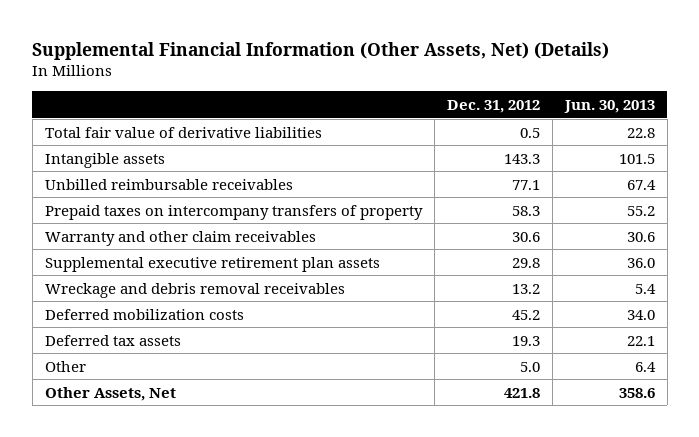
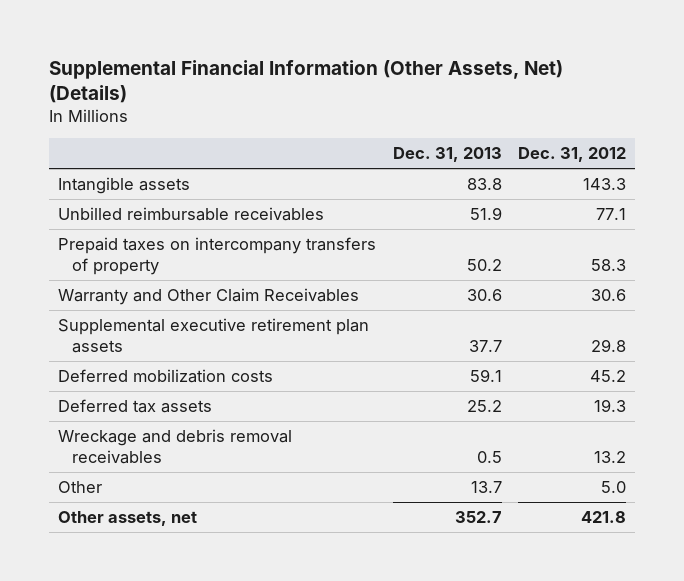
[563,99,655,113] Jun. 30, 2013 -> none
none -> [392,147,502,163] Dec. 31, 2013
[44,126,322,138] Total fair value of derivative liabilities -> none
[44,230,316,246] Warranty and other claim receivables -> [57,288,359,306] Warranty and Other Claim Receivables
[44,282,345,298] Wreckage and debris removal receivables -> [57,429,292,465] Wreckage and debris removal receivables
[44,386,176,401] Other Assets, Net -> [57,511,197,527] Other assets, net

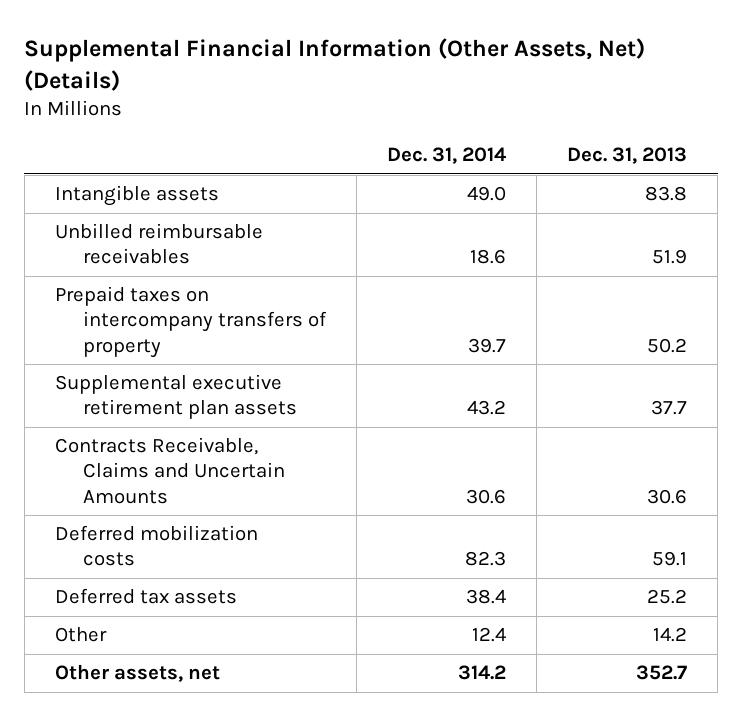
[518,147,627,163] Dec. 31, 2012 -> none
none -> [386,147,506,165] Dec. 31, 2014
[57,288,359,306] Warranty and Other Claim Receivables -> none
none -> [54,437,285,504] Contracts Receivable, Claims and Uncertain Amounts
[57,429,292,465] Wreckage and debris removal receivables -> none
[470,481,502,494] 13.7 -> [653,627,688,643] 14.2

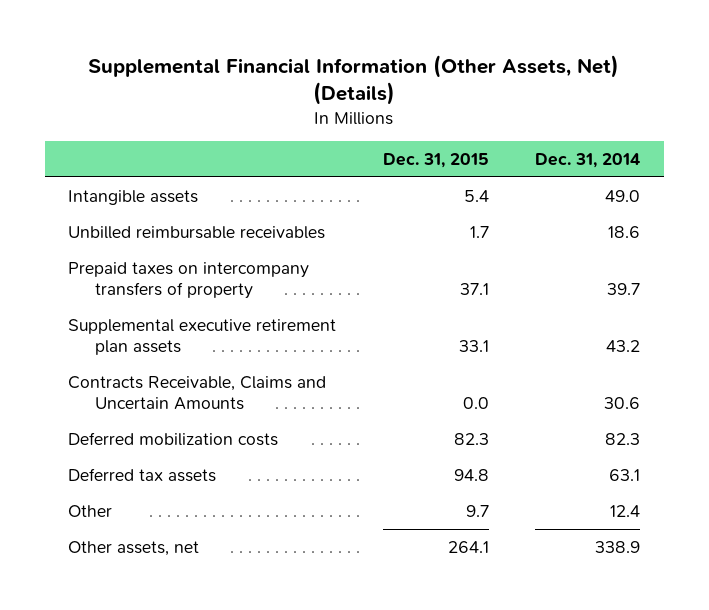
[567,147,688,165] Dec. 31, 2013 -> none
none -> [382,153,489,169] Dec. 31, 2015
[465,589,506,605] 38.4 -> [609,468,641,481] 63.1
[457,665,506,681] 314.2 -> [595,540,641,553] 338.9

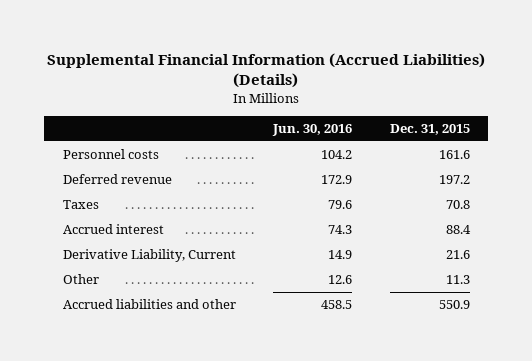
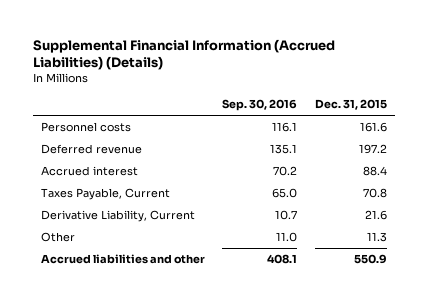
[272,123,353,136] Jun. 30, 2016 -> none
none -> [222,99,298,112] Sep. 30, 2016
[62,200,99,210] Taxes -> none
none -> [41,188,171,201] Taxes Payable, Current

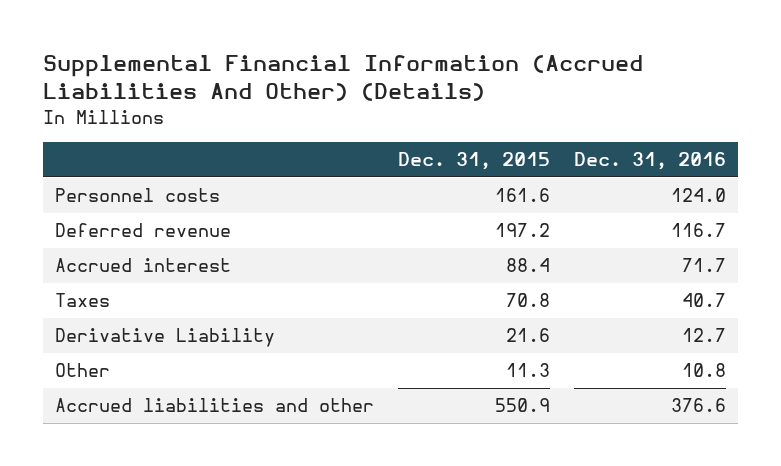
[32,38,335,71] Supplemental Financial Information (Accrued Liabilities) (Details) -> [42,54,643,102] Supplemental Financial Information (Accrued Liabilities And Other) (Details)
[222,99,298,112] Sep. 30, 2016 -> none
none -> [574,152,727,171] Dec. 31, 2016
[41,188,171,201] Taxes Payable, Current -> [54,293,110,308] Taxes
[41,210,196,223] Derivative Liability, Current -> [54,328,275,348] Derivative Liability

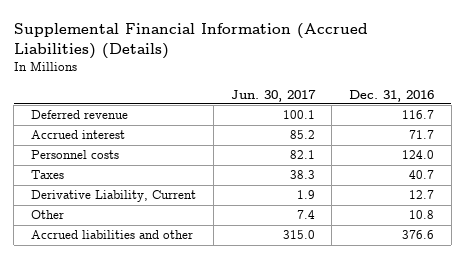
[42,54,643,102] Supplemental Financial Information (Accrued Liabilities And Other) (Details) -> [13,22,368,59] Supplemental Financial Information (Accrued Liabilities) (Details)
[398,152,551,171] Dec. 31, 2015 -> none
none -> [230,89,316,102] Jun. 30, 2017
[54,188,220,203] Personnel costs -> [31,150,120,160] Personnel costs
[54,328,275,348] Derivative Liability -> [31,190,197,203] Derivative Liability, Current

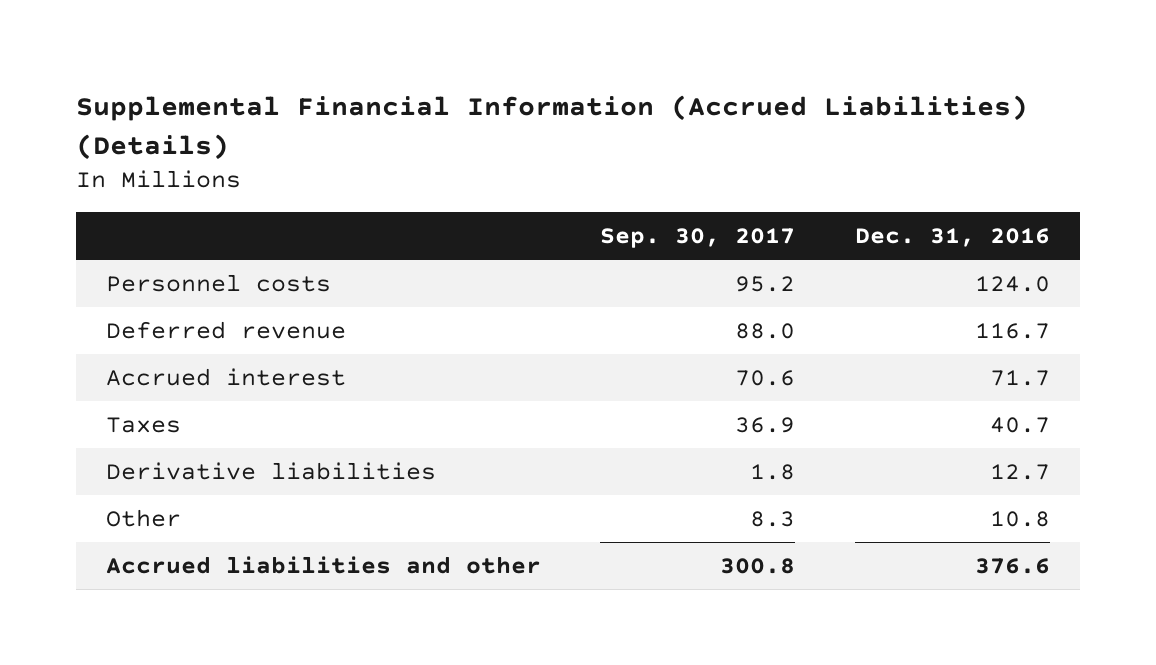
[230,89,316,102] Jun. 30, 2017 -> none
none -> [600,228,796,249] Sep. 30, 2017
[31,150,120,160] Personnel costs -> [105,273,331,292] Personnel costs
[31,190,197,203] Derivative Liability, Current -> [105,461,436,480] Derivative liabilities

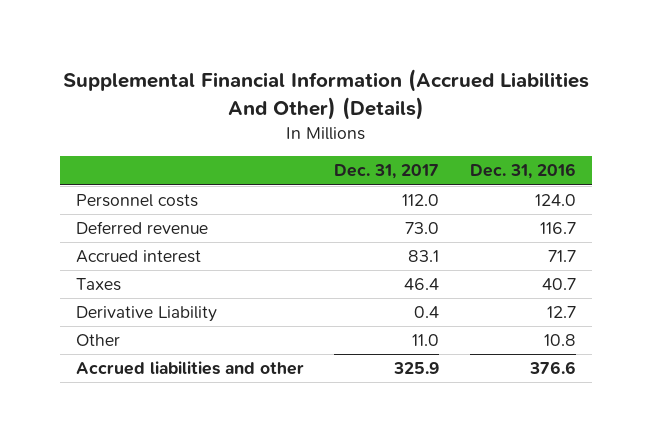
[76,94,1029,160] Supplemental Financial Information (Accrued Liabilities) (Details) -> [62,69,589,120] Supplemental Financial Information (Accrued Liabilities And Other) (Details)
[600,228,796,249] Sep. 30, 2017 -> none
none -> [334,164,440,180] Dec. 31, 2017
[105,461,436,480] Derivative liabilities -> [75,306,217,323] Derivative Liability

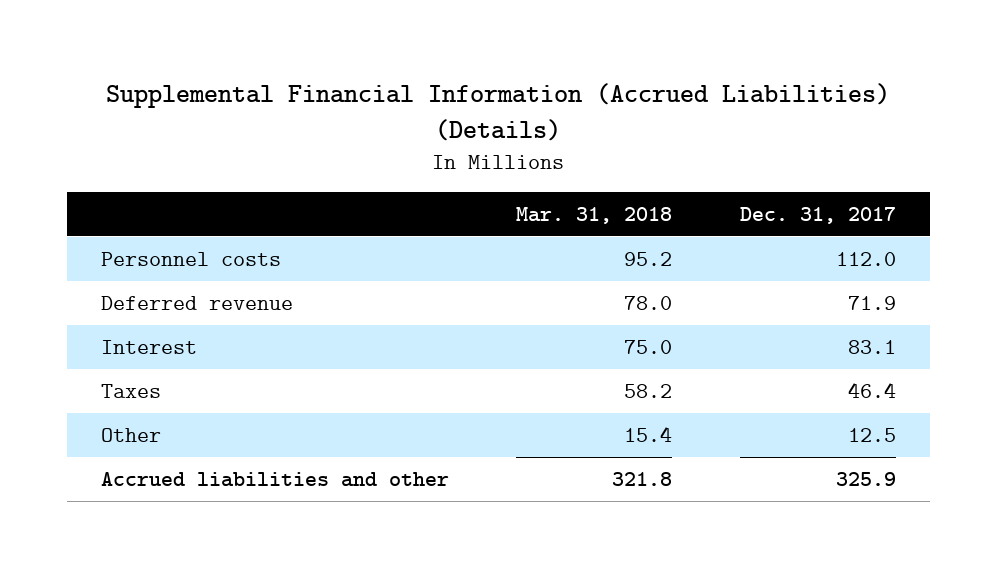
[62,69,589,120] Supplemental Financial Information (Accrued Liabilities And Other) (Details) -> [106,83,891,141] Supplemental Financial Information (Accrued Liabilities) (Details)
[470,163,577,180] Dec. 31, 2016 -> none
none -> [516,206,673,224] Mar. 31, 2018
[405,222,440,235] 73.0 -> [848,295,897,310] 71.9
[75,250,201,264] Accrued interest -> [100,339,197,354] Interest
[75,306,217,323] Derivative Liability -> none
[412,334,440,347] 11.0 -> [848,427,897,442] 12.5

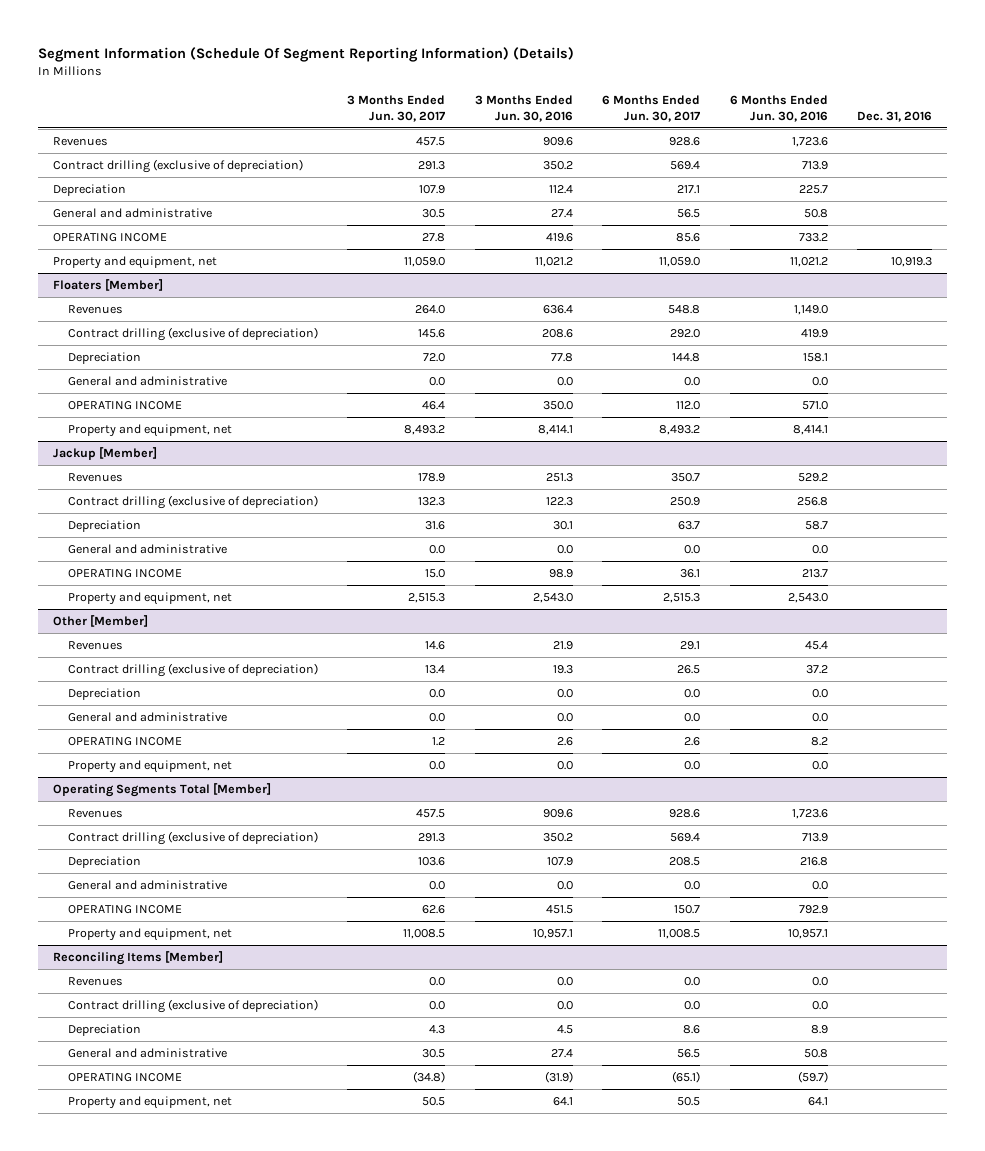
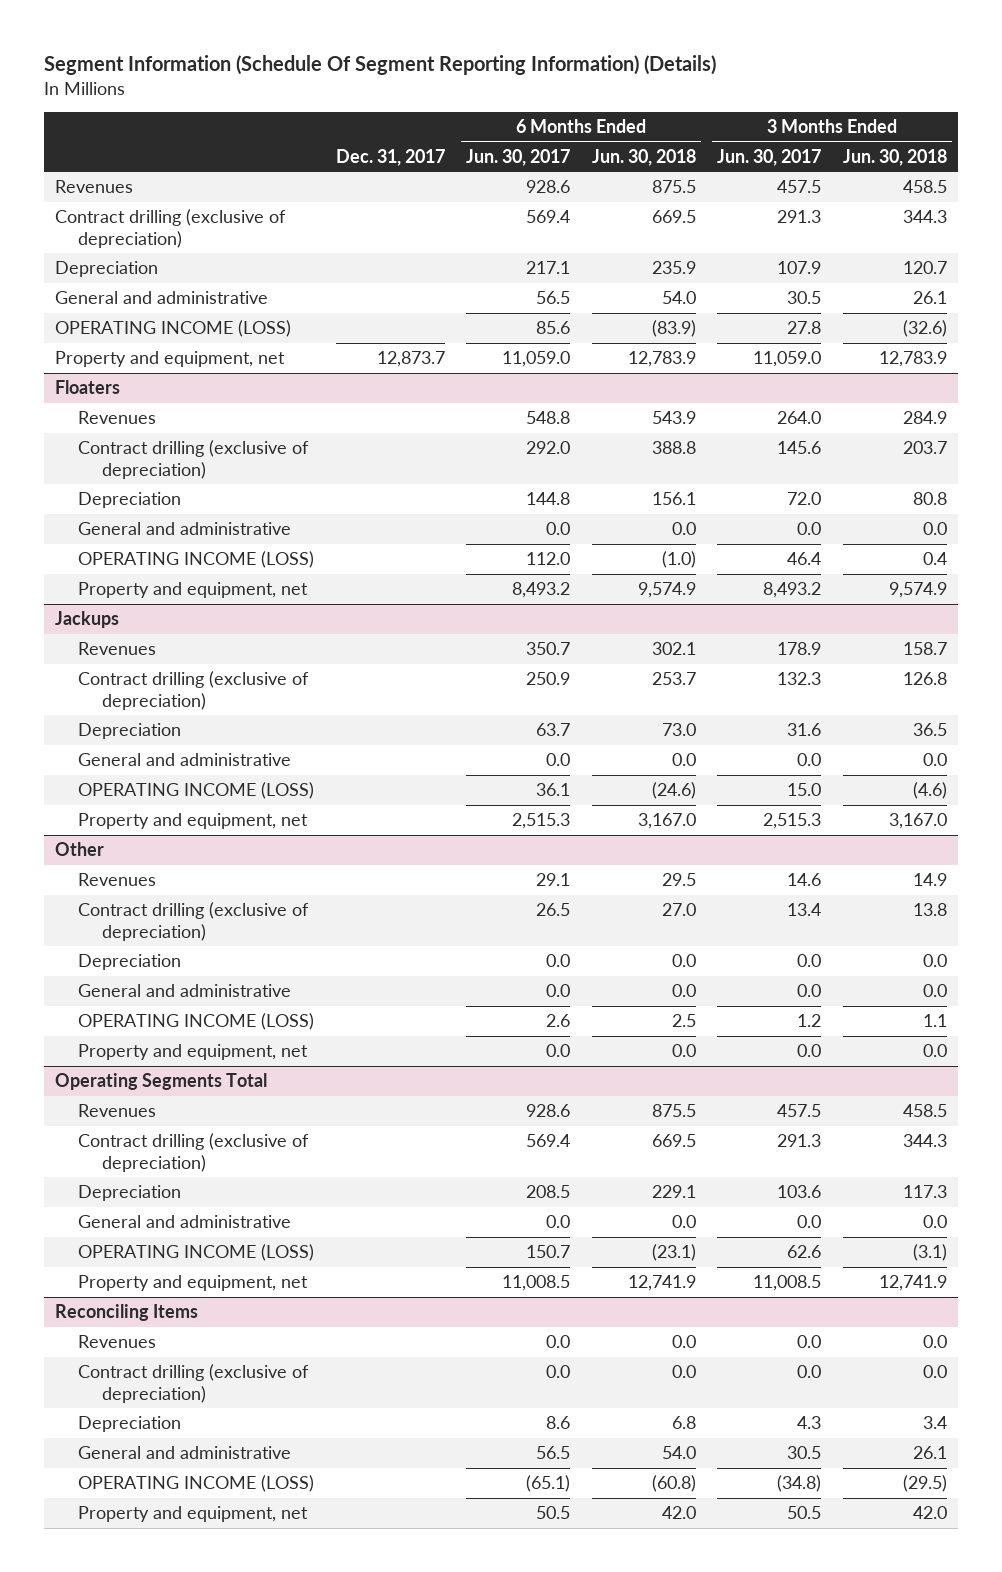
[474,95,573,122] 3 Months Ended Jun. 30, 2016 -> none
[729,95,828,122] 6 Months Ended Jun. 30, 2016 -> none
[856,110,932,122] Dec. 31, 2016 -> none
none -> [335,148,445,166] Dec. 31, 2017
none -> [591,148,696,166] Jun. 30, 2018
none -> [842,148,947,166] Jun. 30, 2018
[53,233,168,243] OPERATING INCOME -> [55,320,292,338] OPERATING INCOME (LOSS)
[53,279,164,292] Floaters [Member] -> [55,380,121,395] Floaters
[68,401,183,411] OPERATING INCOME -> [78,551,315,569] OPERATING INCOME (LOSS)
[53,447,158,461] Jackup [Member] -> [55,611,120,629] Jackups
[68,569,183,579] OPERATING INCOME -> [78,782,315,800] OPERATING INCOME (LOSS)
[53,615,149,628] Other [Member] -> [55,842,105,857] Other
[68,737,183,747] OPERATING INCOME -> [78,1013,315,1031] OPERATING INCOME (LOSS)
[53,783,272,798] Operating Segments Total [Member] -> [55,1073,268,1091] Operating Segments Total
[68,905,183,915] OPERATING INCOME -> [78,1244,315,1262] OPERATING INCOME (LOSS)
[53,951,224,966] Reconciling Items [Member] -> [55,1304,199,1322] Reconciling Items
[68,1073,183,1083] OPERATING INCOME -> [78,1475,315,1493] OPERATING INCOME (LOSS)

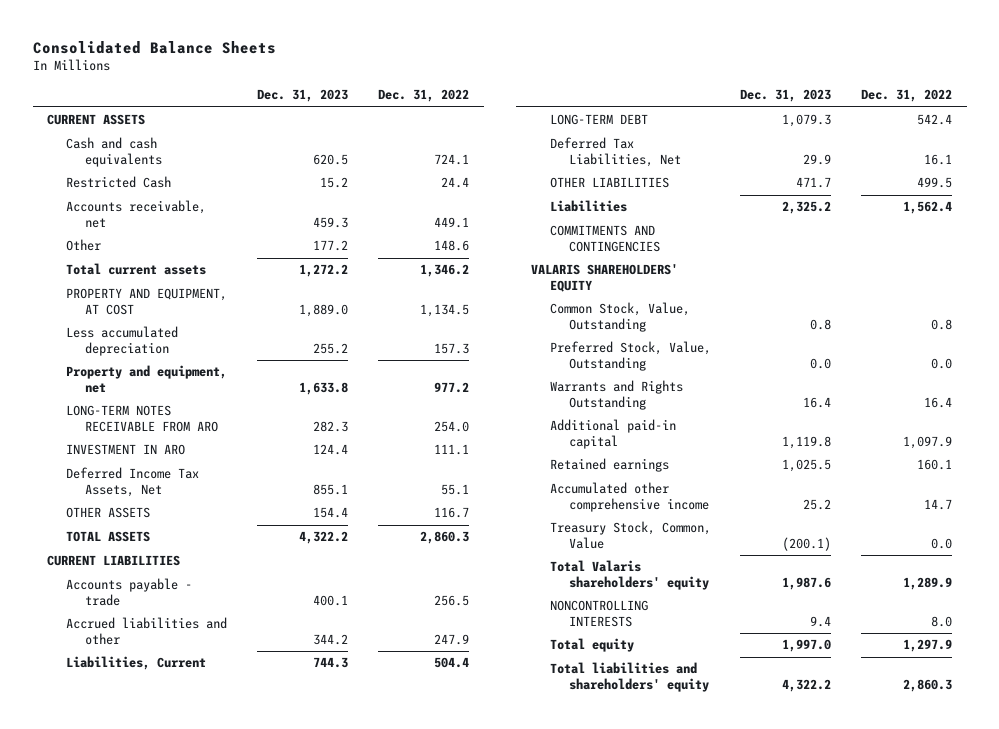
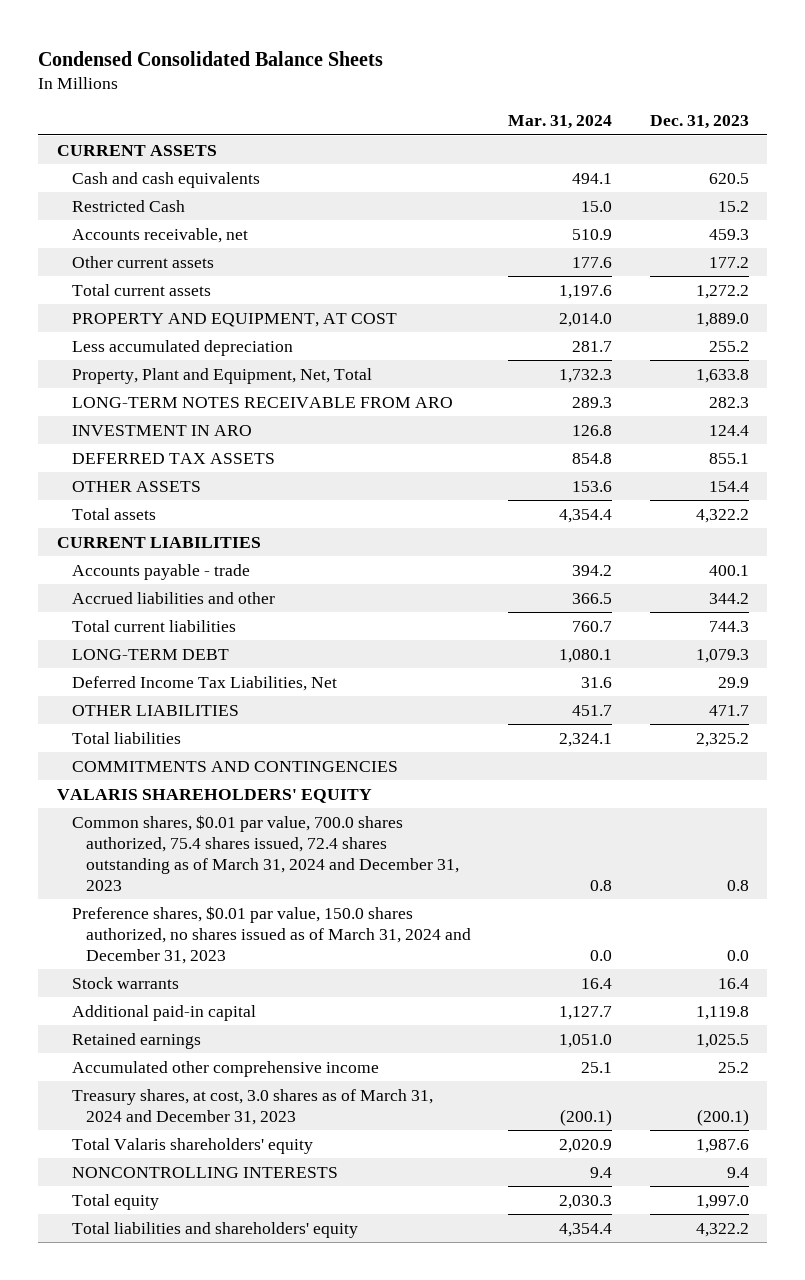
[32,40,276,54] Consolidated Balance Sheets -> [38,50,384,66] Condensed Consolidated Balance Sheets
[377,89,469,103] Dec. 31, 2022 -> none
none -> [508,115,613,130] Mar. 31, 2024
[66,239,102,252] Other -> [71,255,214,268] Other current assets
[66,365,228,393] Property and equipment, net -> [71,367,372,384] Property, Plant and Equipment, Net, Total
[66,467,200,497] Deferred Income Tax Assets, Net -> [71,452,275,464] DEFERRED TAX ASSETS
[66,531,151,543] TOTAL ASSETS -> [71,507,156,520] Total assets
[66,656,207,671] Liabilities, Current -> [71,619,236,632] Total current liabilities
[549,137,681,167] Deferred Tax Liabilities, Net -> [71,675,337,691] Deferred Income Tax Liabilities, Net
[549,200,627,213] Liabilities -> [71,731,181,744] Total liabilities
[549,302,690,332] Common Stock, Value, Outstanding -> [71,814,460,891] Common shares, $0.01 par value, 700.0 shares authorized, 75.4 shares issued, 72.4 shares outstanding as of March 31, 2024 and December 31, 2023
[549,341,711,371] Preferred Stock, Value, Outstanding -> [71,905,472,964] Preference shares, $0.01 par value, 150.0 shares authorized, no shares issued as of March 31, 2024 and December 31, 2023
[549,380,683,410] Warrants and Rights Outstanding -> [71,976,179,989] Stock warrants
[549,521,711,549] Treasury Stock, Common, Value -> [71,1088,433,1125] Treasury shares, at cost, 3.0 shares as of March 31, 2024 and December 31, 2023

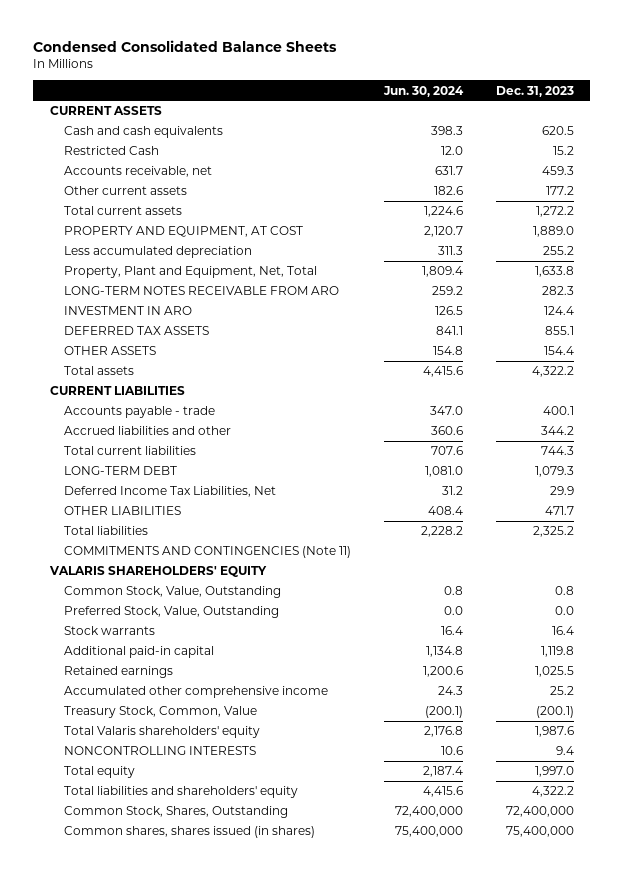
[508,115,613,130] Mar. 31, 2024 -> none
none -> [382,85,464,97] Jun. 30, 2024
[71,760,398,772] COMMITMENTS AND CONTINGENCIES -> [63,546,351,559] COMMITMENTS AND CONTINGENCIES (Note 11)
[71,814,460,891] Common shares, $0.01 par value, 700.0 shares authorized, 75.4 shares issued, 72.4 shares outstanding as of March 31, 2024 and December 31, 2023 -> [63,586,281,599] Common Stock, Value, Outstanding
[71,905,472,964] Preference shares, $0.01 par value, 150.0 shares authorized, no shares issued as of March 31, 2024 and December 31, 2023 -> [63,606,279,619] Preferred Stock, Value, Outstanding
[71,1088,433,1125] Treasury shares, at cost, 3.0 shares as of March 31, 2024 and December 31, 2023 -> [63,706,257,719] Treasury Stock, Common, Value
none -> [63,806,288,819] Common Stock, Shares, Outstanding
none -> [63,826,315,839] Common shares, shares issued (in shares)

